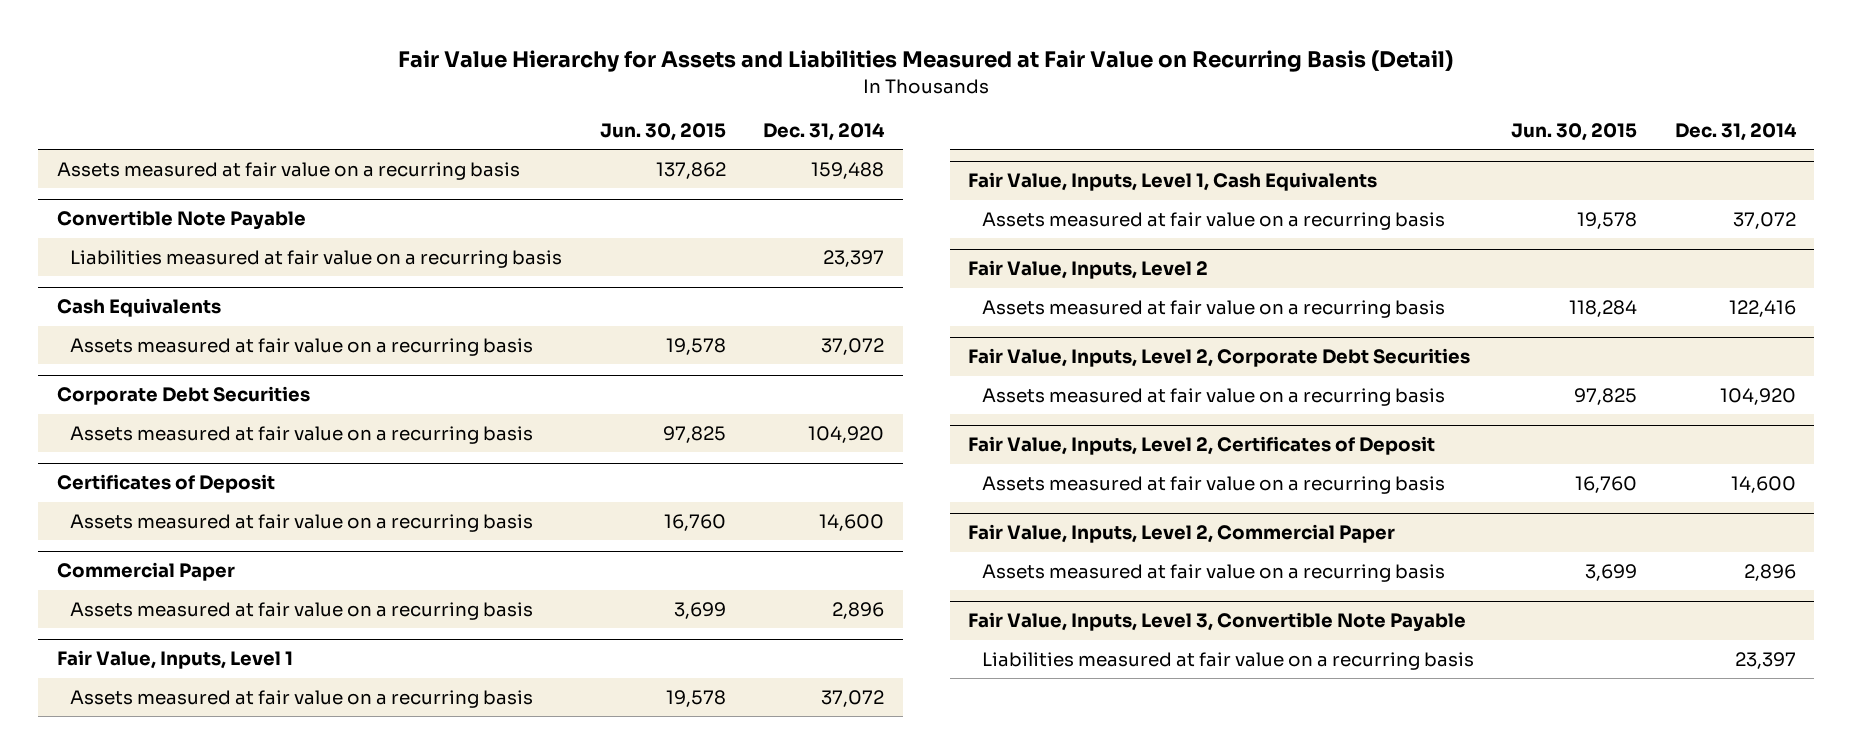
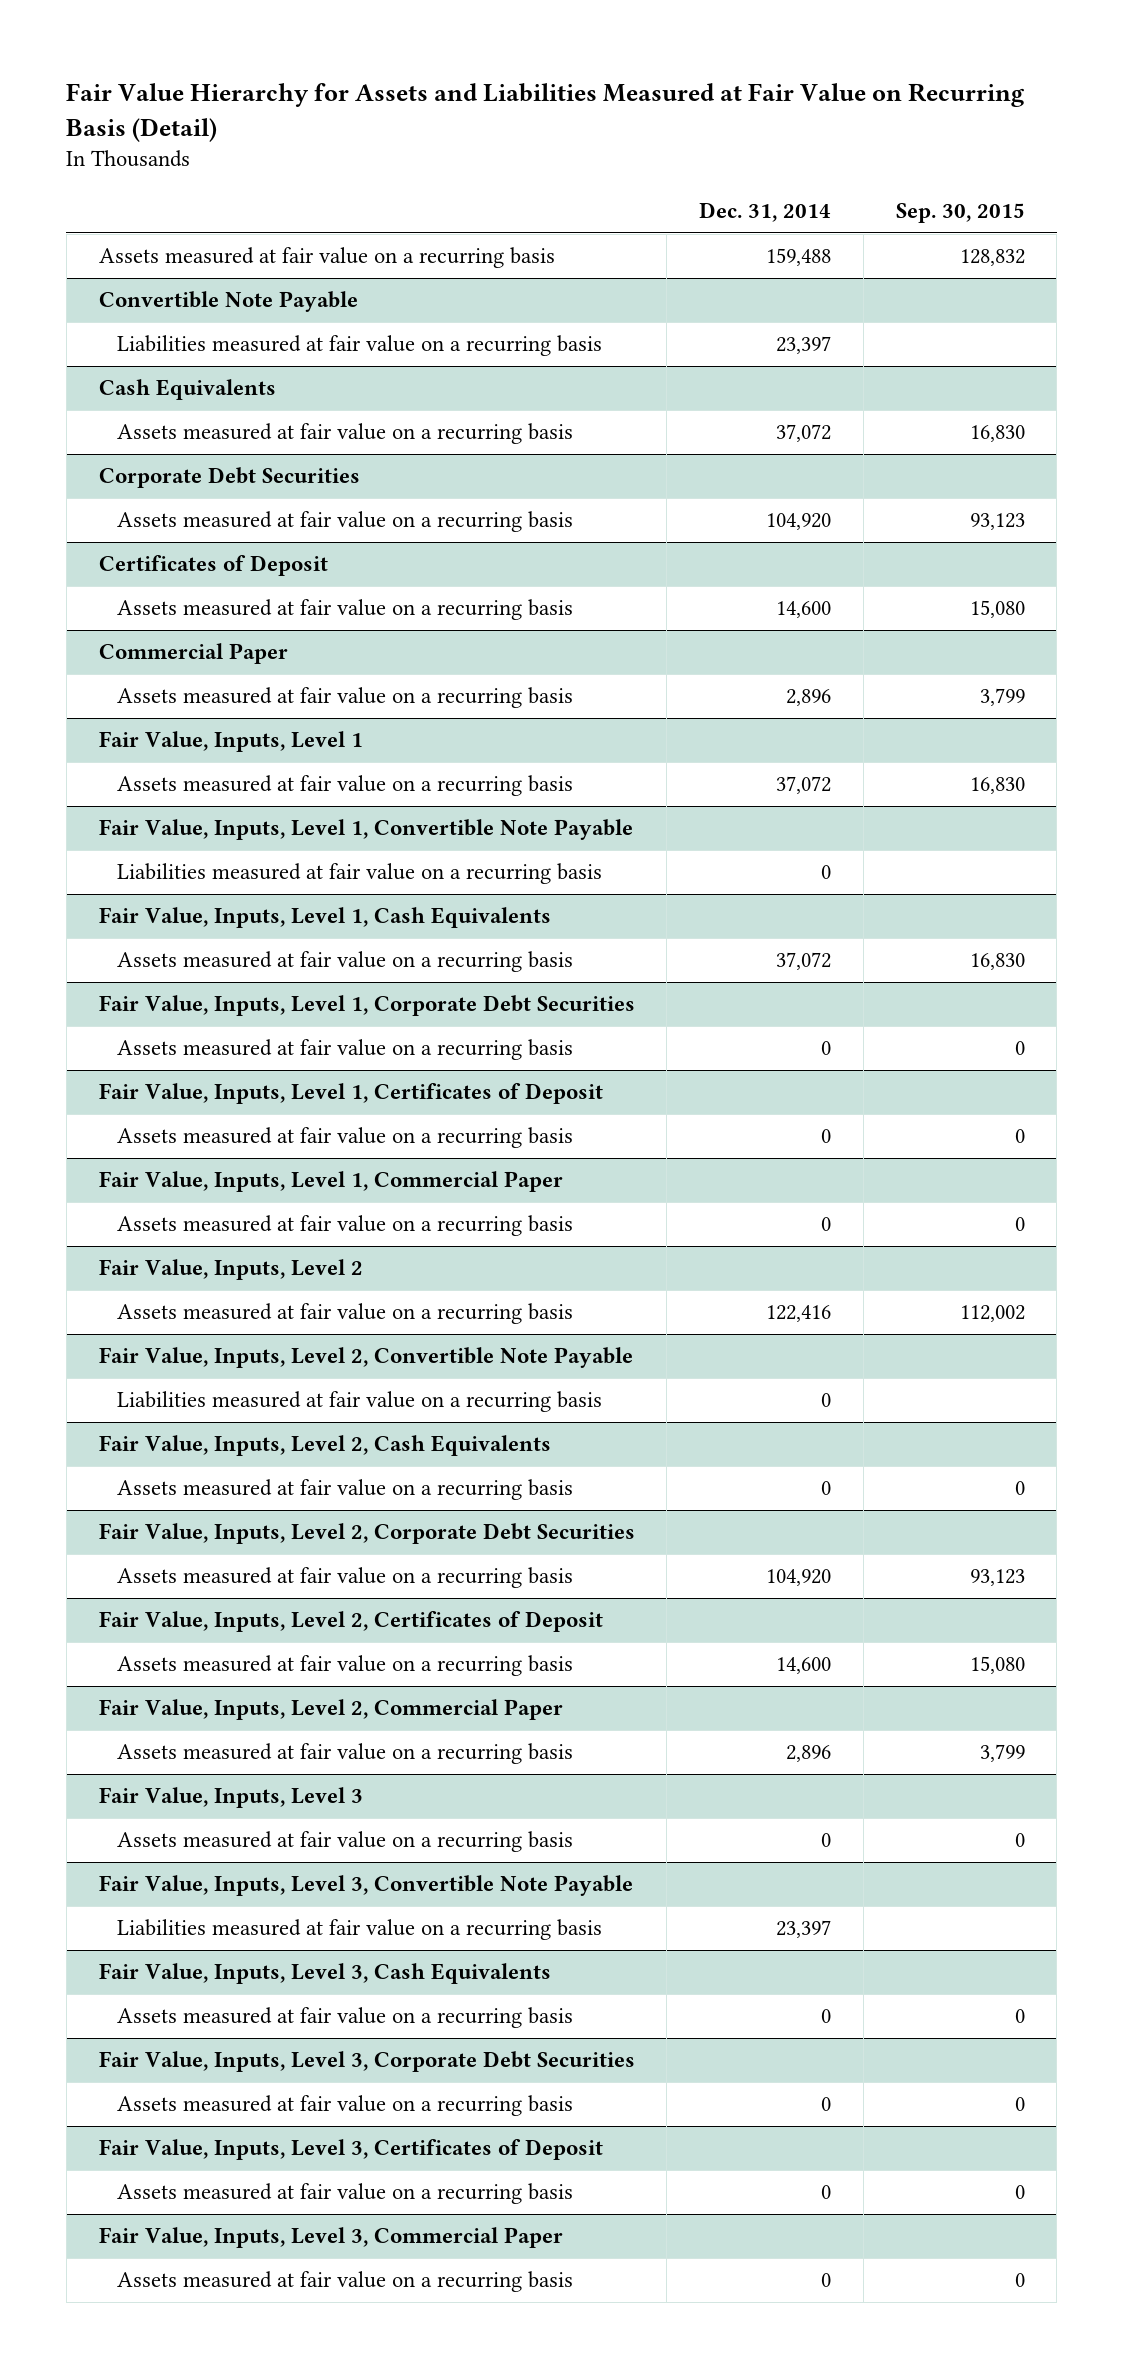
[599,122,726,141] Jun. 30, 2015 -> none
none -> [895,202,1025,223] Sep. 30, 2015
none -> [98,819,633,841] Fair Value, Inputs, Level 1, Convertible Note Payable
none -> [116,863,602,885] Liabilities measured at fair value on a recurring basis
none -> [98,995,635,1017] Fair Value, Inputs, Level 1, Corporate Debt Securities
none -> [116,1039,573,1061] Assets measured at fair value on a recurring basis
none -> [98,1083,603,1105] Fair Value, Inputs, Level 1, Certificates of Deposit
none -> [116,1127,573,1149] Assets measured at fair value on a recurring basis
none -> [98,1171,563,1193] Fair Value, Inputs, Level 1, Commercial Paper
none -> [116,1215,573,1237] Assets measured at fair value on a recurring basis
none -> [98,1347,633,1369] Fair Value, Inputs, Level 2, Convertible Note Payable
none -> [116,1391,602,1413] Liabilities measured at fair value on a recurring basis
none -> [98,1435,551,1457] Fair Value, Inputs, Level 2, Cash Equivalents
none -> [116,1479,573,1501] Assets measured at fair value on a recurring basis
none -> [98,1787,363,1809] Fair Value, Inputs, Level 3
none -> [116,1831,573,1853] Assets measured at fair value on a recurring basis
none -> [98,1963,551,1985] Fair Value, Inputs, Level 3, Cash Equivalents
none -> [116,2007,573,2029] Assets measured at fair value on a recurring basis
none -> [98,2051,635,2073] Fair Value, Inputs, Level 3, Corporate Debt Securities
none -> [116,2095,573,2117] Assets measured at fair value on a recurring basis
none -> [98,2139,603,2161] Fair Value, Inputs, Level 3, Certificates of Deposit
none -> [116,2183,573,2205] Assets measured at fair value on a recurring basis
none -> [98,2227,563,2249] Fair Value, Inputs, Level 3, Commercial Paper
none -> [116,2271,573,2293] Assets measured at fair value on a recurring basis

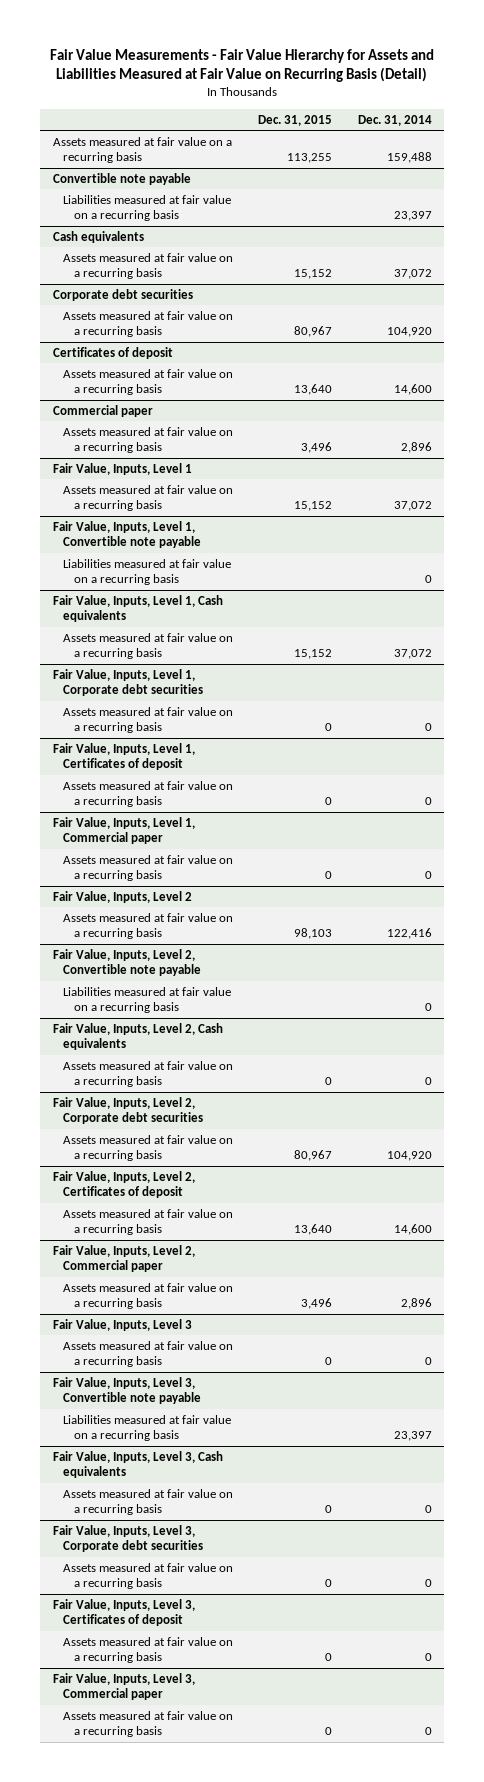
[66,83,1026,142] Fair Value Hierarchy for Assets and Liabilities Measured at Fair Value on Recurring Basis (Detail) -> [50,48,435,83] Fair Value Measurements - Fair Value Hierarchy for Assets and Liabilities Measured at Fair Value on Recurring Basis (Detail)
[895,202,1025,223] Sep. 30, 2015 -> none
none -> [258,114,333,126] Dec. 31, 2015
[98,291,358,313] Convertible Note Payable -> [52,172,191,185] Convertible note payable
[98,379,276,401] Cash Equivalents -> [52,230,144,243] Cash equivalents
[98,467,360,489] Corporate Debt Securities -> [52,288,193,301] Corporate debt securities
[98,555,328,577] Certificates of Deposit -> [52,346,173,359] Certificates of deposit
[98,643,288,665] Commercial Paper -> [52,404,153,417] Commercial paper
[98,819,633,841] Fair Value, Inputs, Level 1, Convertible Note Payable -> [52,520,202,549] Fair Value, Inputs, Level 1, Convertible note payable
[98,907,551,929] Fair Value, Inputs, Level 1, Cash Equivalents -> [52,594,223,623] Fair Value, Inputs, Level 1, Cash equivalents
[98,995,635,1017] Fair Value, Inputs, Level 1, Corporate Debt Securities -> [52,668,204,697] Fair Value, Inputs, Level 1, Corporate debt securities
[98,1083,603,1105] Fair Value, Inputs, Level 1, Certificates of Deposit -> [52,742,195,771] Fair Value, Inputs, Level 1, Certificates of deposit
[98,1171,563,1193] Fair Value, Inputs, Level 1, Commercial Paper -> [52,816,195,845] Fair Value, Inputs, Level 1, Commercial paper
[98,1347,633,1369] Fair Value, Inputs, Level 2, Convertible Note Payable -> [52,948,202,977] Fair Value, Inputs, Level 2, Convertible note payable
[98,1435,551,1457] Fair Value, Inputs, Level 2, Cash Equivalents -> [52,1022,223,1051] Fair Value, Inputs, Level 2, Cash equivalents
[98,1523,635,1545] Fair Value, Inputs, Level 2, Corporate Debt Securities -> [52,1096,204,1125] Fair Value, Inputs, Level 2, Corporate debt securities
[98,1611,603,1633] Fair Value, Inputs, Level 2, Certificates of Deposit -> [52,1170,195,1199] Fair Value, Inputs, Level 2, Certificates of deposit
[98,1699,563,1721] Fair Value, Inputs, Level 2, Commercial Paper -> [52,1244,195,1273] Fair Value, Inputs, Level 2, Commercial paper
[98,1875,633,1897] Fair Value, Inputs, Level 3, Convertible Note Payable -> [52,1376,202,1405] Fair Value, Inputs, Level 3, Convertible note payable
[98,1963,551,1985] Fair Value, Inputs, Level 3, Cash Equivalents -> [52,1450,223,1479] Fair Value, Inputs, Level 3, Cash equivalents
[98,2051,635,2073] Fair Value, Inputs, Level 3, Corporate Debt Securities -> [52,1524,204,1553] Fair Value, Inputs, Level 3, Corporate debt securities
[98,2139,603,2161] Fair Value, Inputs, Level 3, Certificates of Deposit -> [52,1598,195,1627] Fair Value, Inputs, Level 3, Certificates of deposit
[98,2227,563,2249] Fair Value, Inputs, Level 3, Commercial Paper -> [52,1672,195,1701] Fair Value, Inputs, Level 3, Commercial paper

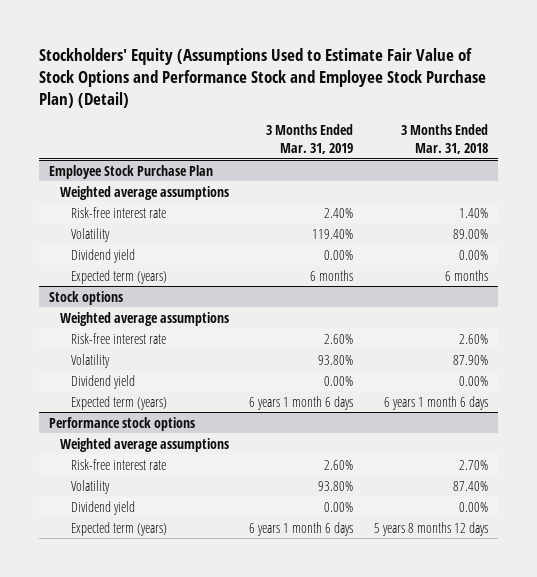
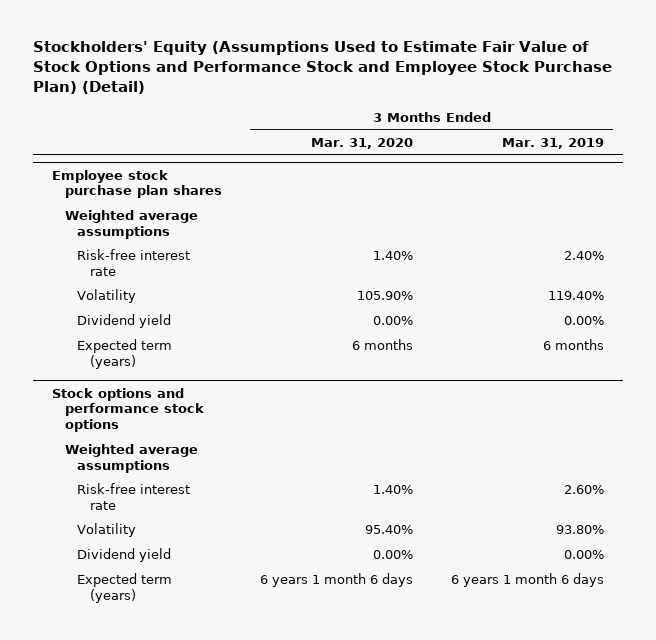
[400,124,488,155] 3 Months Ended Mar. 31, 2018 -> none
none -> [310,137,413,149] Mar. 31, 2020
[49,164,214,179] Employee Stock Purchase Plan -> [51,169,222,199] Employee stock purchase plan shares
[59,311,229,326] Weighted average assumptions -> none
[70,332,166,344] Risk-free interest rate -> none
[70,353,110,368] Volatility -> none
[70,374,135,389] Dividend yield -> none
[70,395,167,410] Expected term (years) -> none
[49,416,196,431] Performance stock options -> none
[49,290,124,305] Stock options -> [51,387,204,432] Stock options and performance stock options

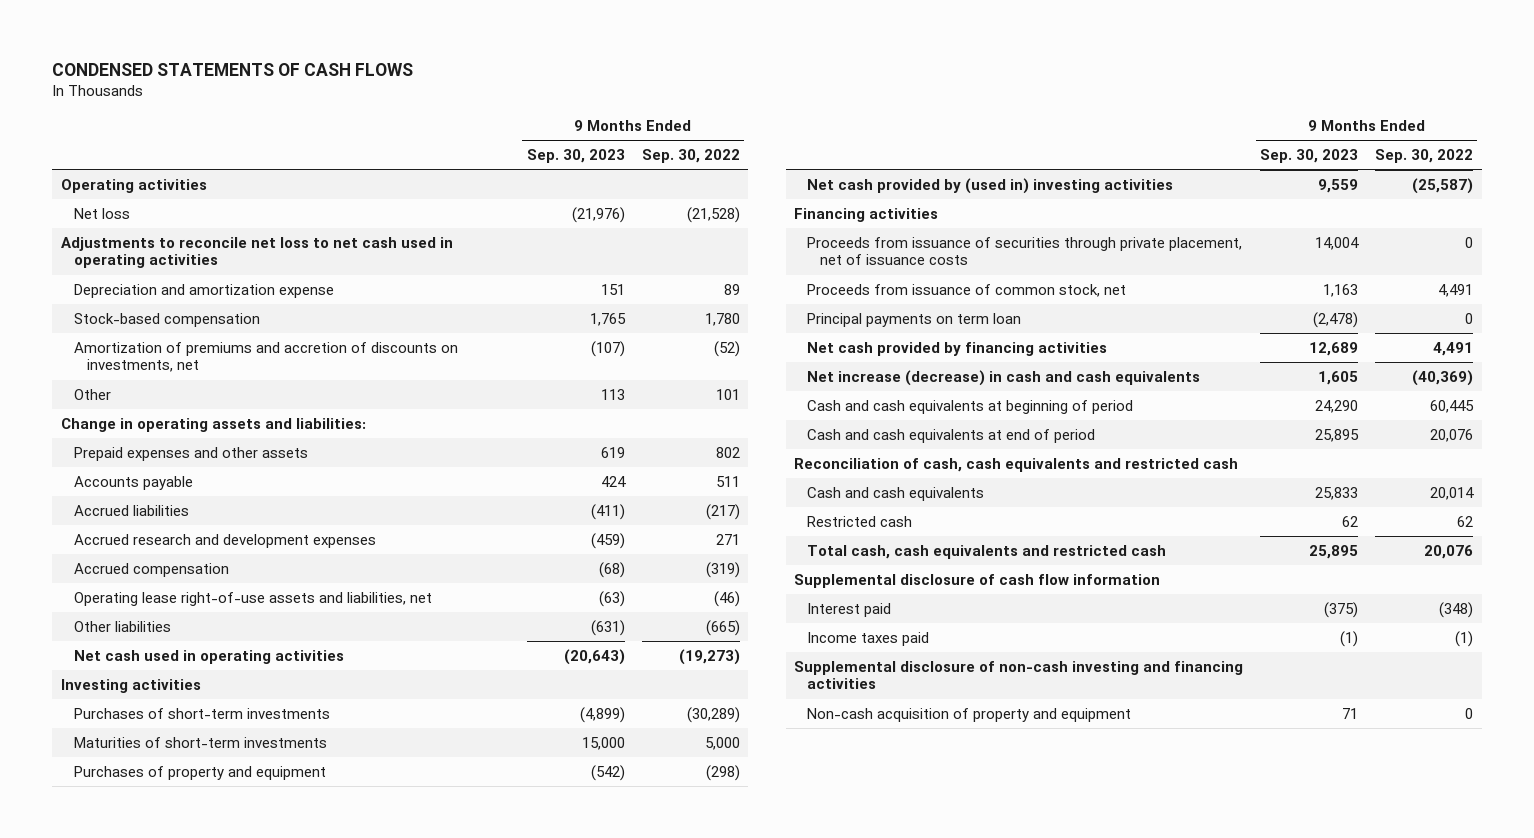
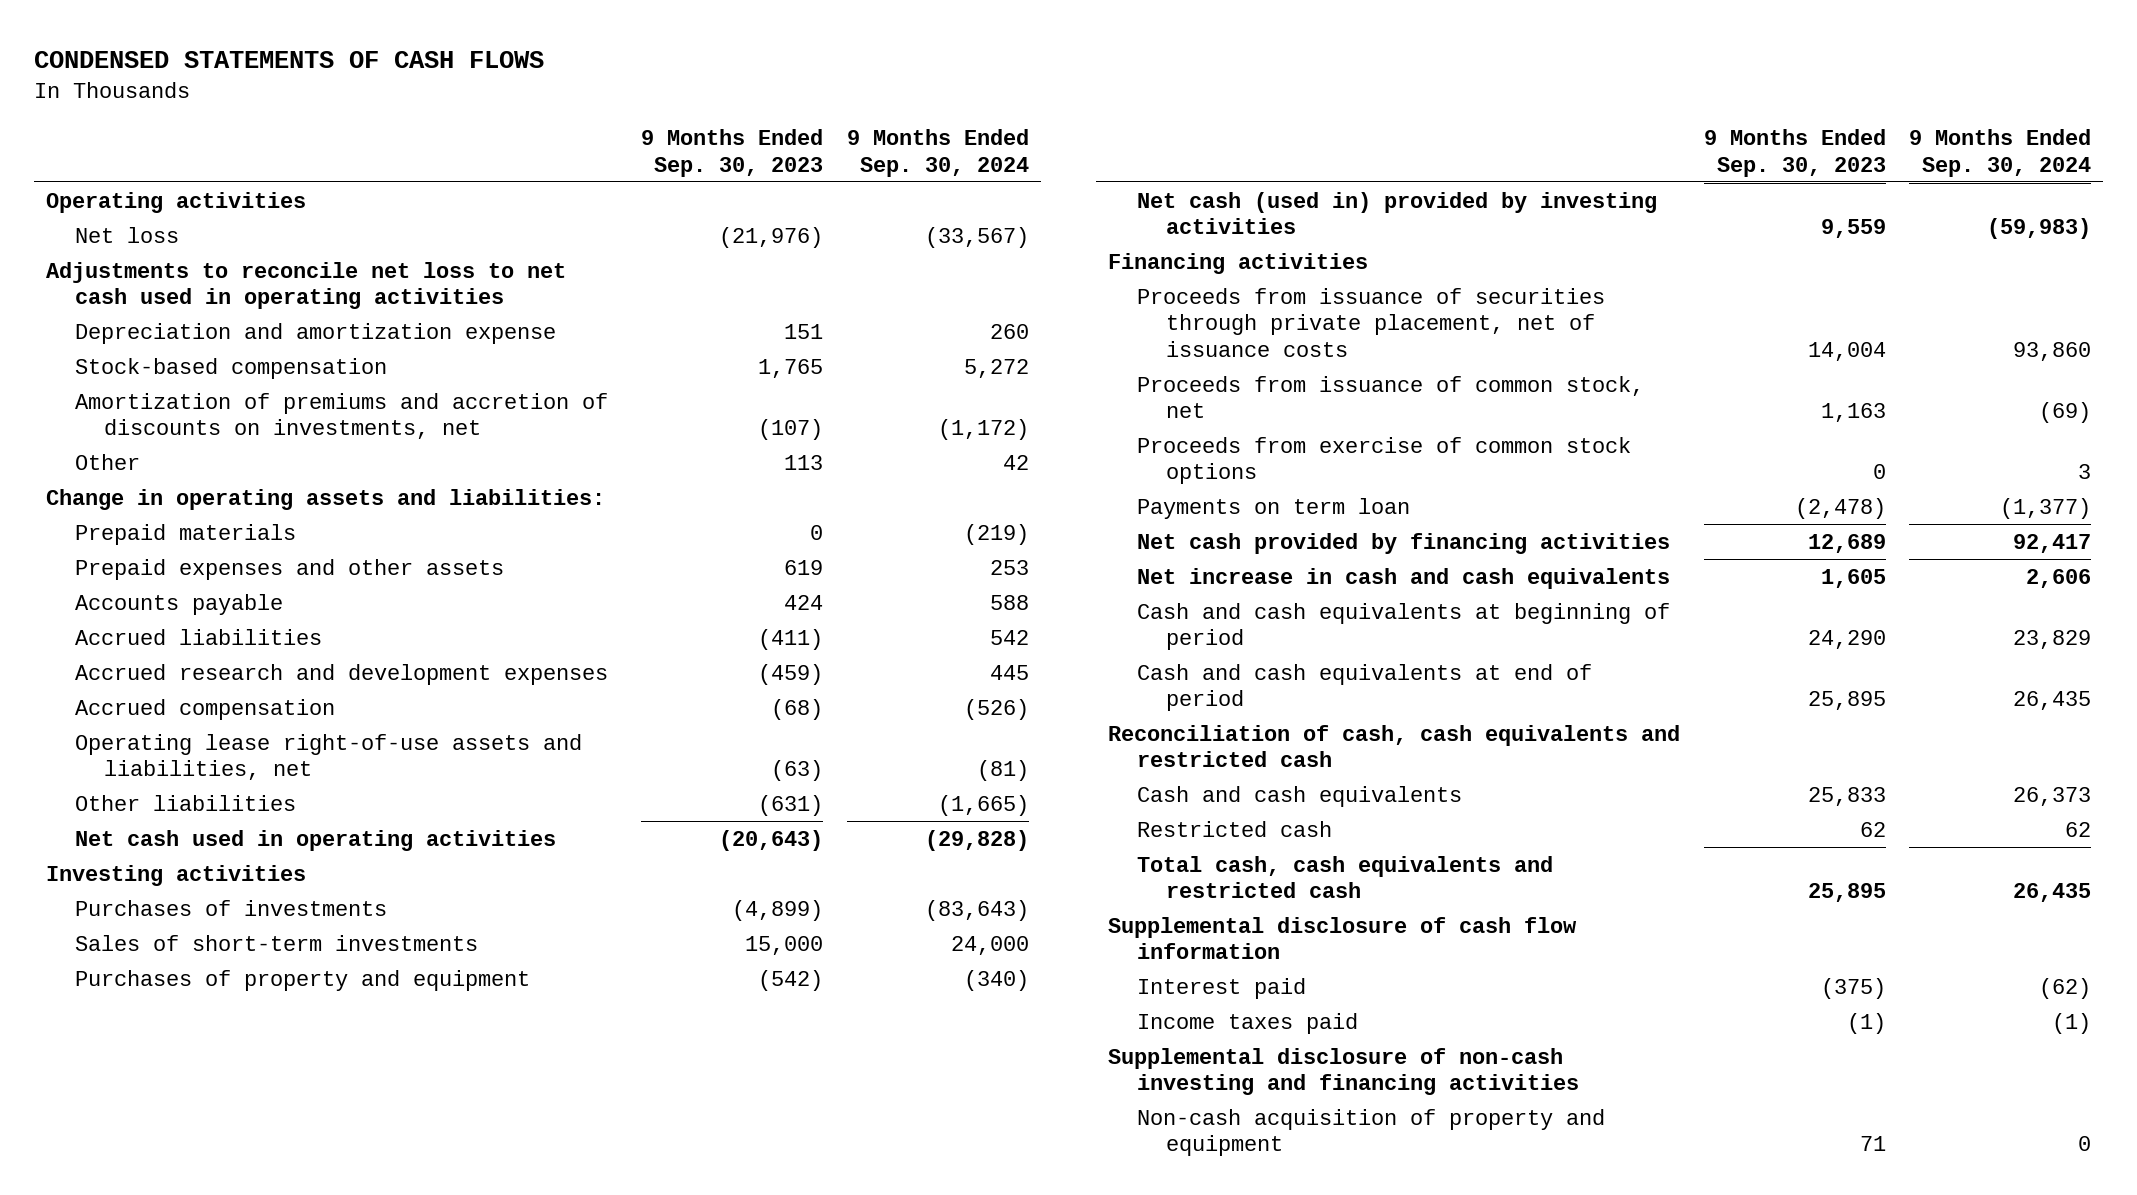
[641,149,740,164] Sep. 30, 2022 -> none
none -> [846,129,1029,177] 9 Months Ended Sep. 30, 2024
none -> [74,523,296,545] Prepaid materials
[73,707,330,719] Purchases of short-term investments -> [74,899,387,916] Purchases of investments
[73,736,327,748] Maturities of short-term investments -> [74,934,478,951] Sales of short-term investments
[807,177,1174,194] Net cash provided by (used in) investing activities -> [1137,191,1658,235] Net cash (used in) provided by investing activities
none -> [1137,436,1632,485] Proceeds from exercise of common stock options
[807,312,1022,327] Principal payments on term loan -> [1137,497,1411,519] Payments on term loan
[807,369,1201,386] Net increase (decrease) in cash and cash equivalents -> [1137,567,1671,589] Net increase in cash and cash equivalents

